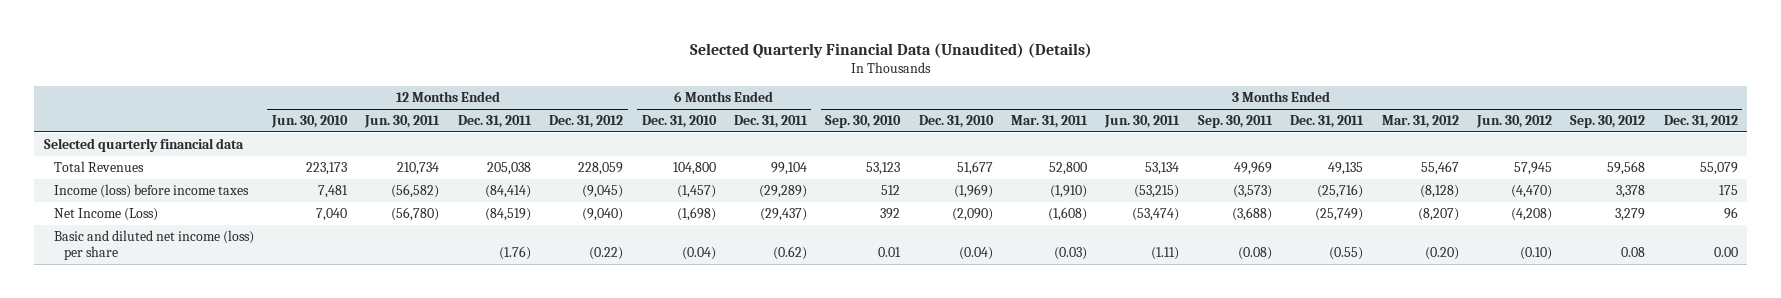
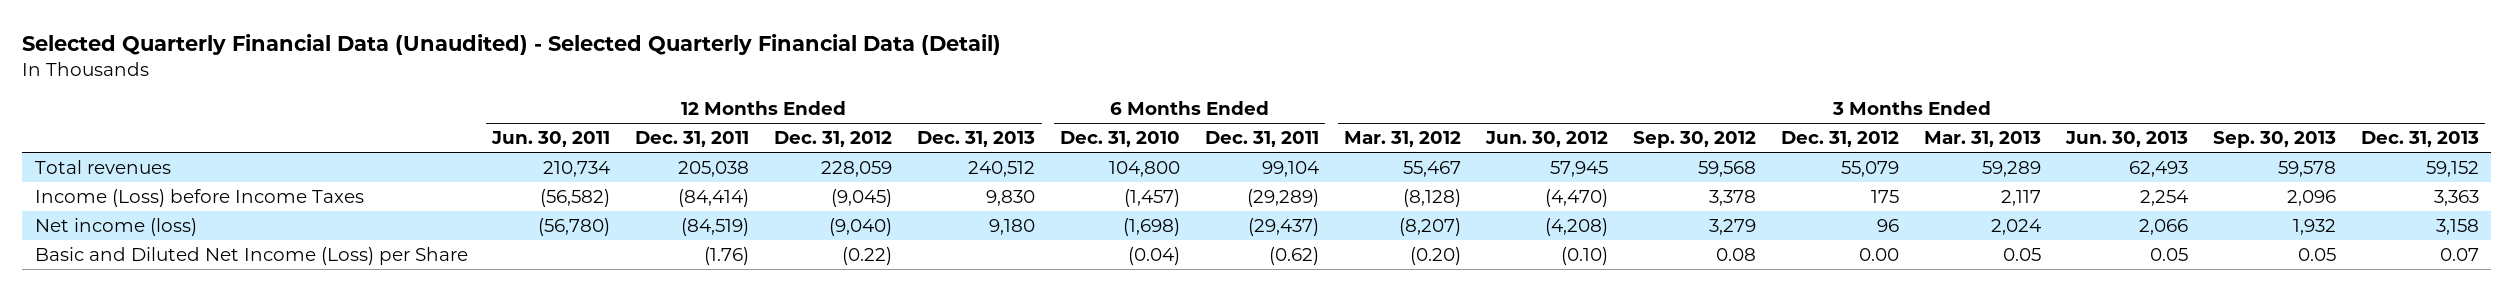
[689,43,1092,59] Selected Quarterly Financial Data (Unaudited) (Details) -> [22,33,1002,55] Selected Quarterly Financial Data (Unaudited) - Selected Quarterly Financial Data (Detail)
[271,115,349,129] Jun. 30, 2010 -> none
[825,115,902,129] Sep. 30, 2010 -> none
[918,115,994,129] Dec. 31, 2010 -> none
[1011,115,1089,129] Mar. 31, 2011 -> none
[1104,115,1181,129] Jun. 30, 2011 -> none
[1197,115,1273,129] Sep. 30, 2011 -> none
[1290,115,1365,129] Dec. 31, 2011 -> none
none -> [917,131,1036,148] Dec. 31, 2013
none -> [1924,131,2042,148] Mar. 31, 2013
none -> [2064,131,2188,148] Jun. 30, 2013
none -> [2212,131,2336,149] Sep. 30, 2013
none -> [2360,131,2479,148] Dec. 31, 2013
[43,137,244,152] Selected quarterly financial data -> none
[53,160,144,172] Total Revenues -> [34,159,171,174] Total revenues
[53,183,249,198] Income (loss) before income taxes -> [34,188,364,207] Income (Loss) before Income Taxes
[53,207,158,221] Net Income (Loss) -> [34,217,197,236] Net income (loss)
[53,229,254,261] Basic and diluted net income (loss) per share -> [34,246,468,265] Basic and Diluted Net Income (Loss) per Share

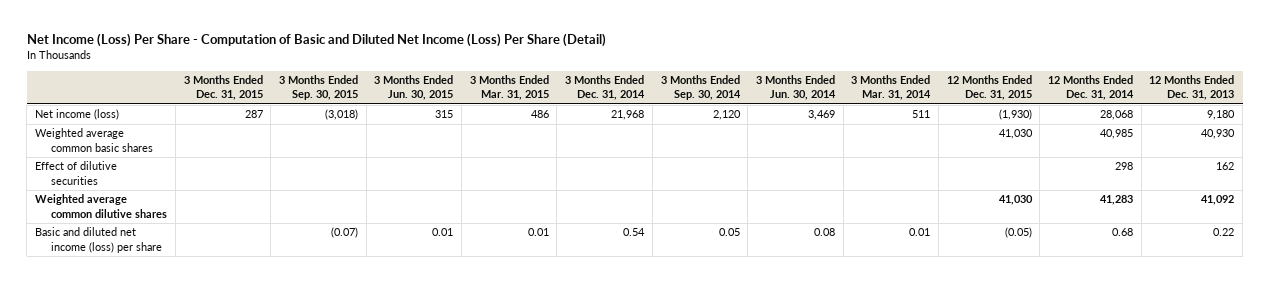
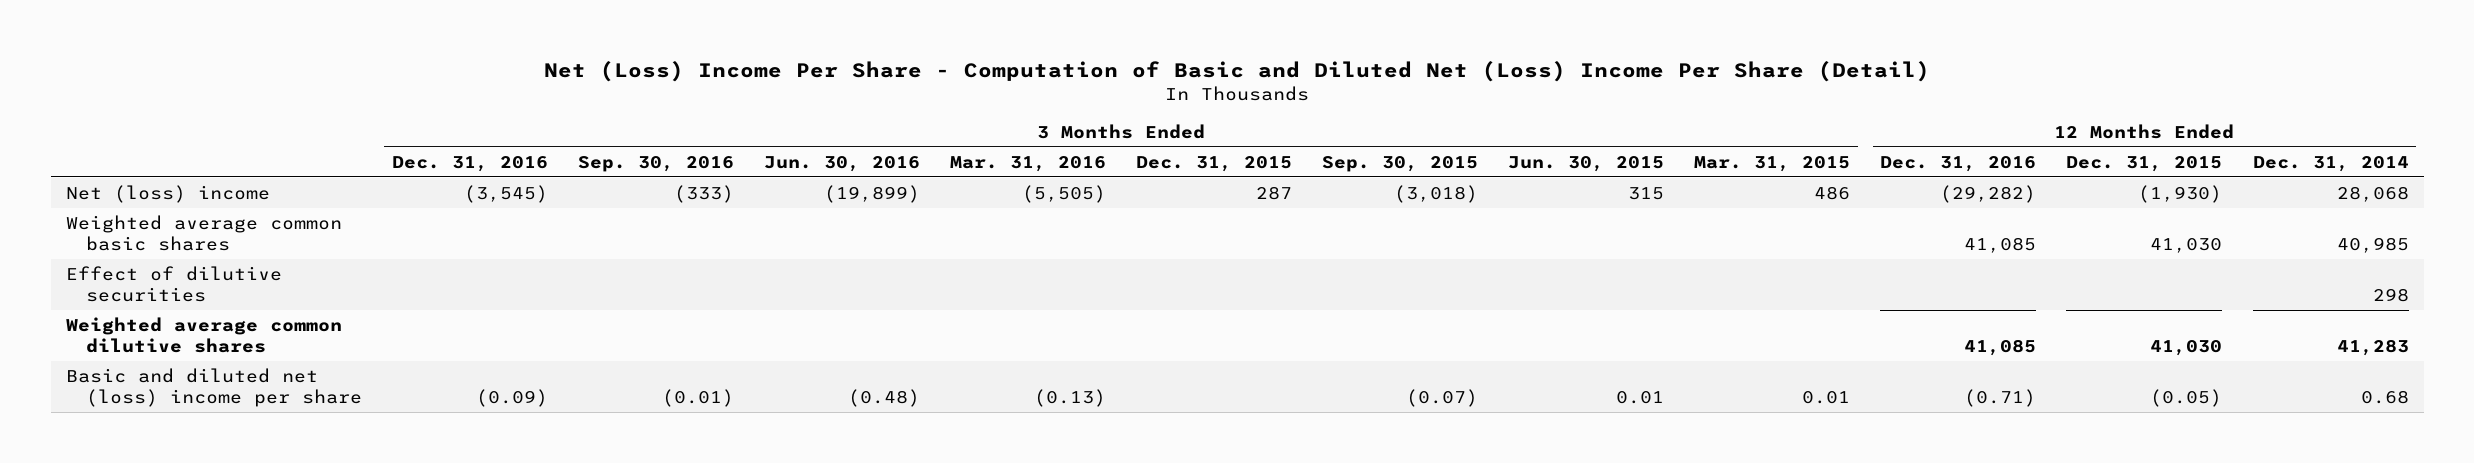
[26,33,606,48] Net Income (Loss) Per Share - Computation of Basic and Diluted Net Income (Loss) Per Share (Detail) -> [544,60,1931,82] Net (Loss) Income Per Share - Computation of Basic and Diluted Net (Loss) Income Per Share (Detail)
[565,74,646,101] 3 Months Ended Dec. 31, 2014 -> none
[660,74,741,101] 3 Months Ended Sep. 30, 2014 -> none
[755,74,836,101] 3 Months Ended Jun. 30, 2014 -> none
[851,74,932,101] 3 Months Ended Mar. 31, 2014 -> none
[1149,74,1235,101] 12 Months Ended Dec. 31, 2013 -> none
none -> [391,155,548,172] Dec. 31, 2016
none -> [577,155,734,172] Sep. 30, 2016
none -> [763,155,920,172] Jun. 30, 2016
none -> [949,155,1106,172] Mar. 31, 2016
none -> [1880,155,2037,172] Dec. 31, 2016
[34,109,119,121] Net income (loss) -> [65,184,270,203] Net (loss) income
[34,227,163,253] Basic and diluted net income (loss) per share -> [65,367,362,407] Basic and diluted net (loss) income per share

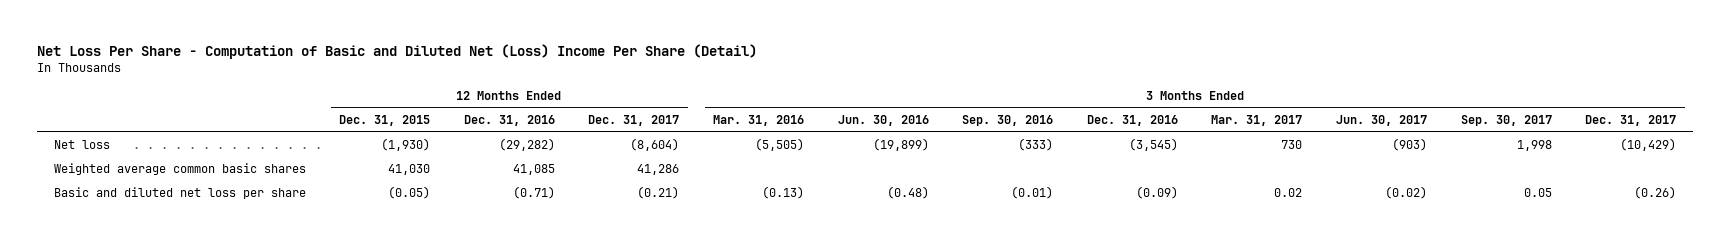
[544,60,1931,82] Net (Loss) Income Per Share - Computation of Basic and Diluted Net (Loss) Income Per Share (Detail) -> [36,43,757,59] Net Loss Per Share - Computation of Basic and Diluted Net (Loss) Income Per Share (Detail)
[1136,155,1293,172] Dec. 31, 2015 -> none
[1322,155,1479,172] Sep. 30, 2015 -> none
[1508,155,1665,172] Jun. 30, 2015 -> none
[1694,155,1851,172] Mar. 31, 2015 -> none
[2252,155,2409,172] Dec. 31, 2014 -> none
none -> [588,115,680,127] Dec. 31, 2017
none -> [1211,115,1303,127] Mar. 31, 2017
none -> [1335,115,1427,127] Jun. 30, 2017
none -> [1460,115,1552,127] Sep. 30, 2017
none -> [1585,115,1677,127] Dec. 31, 2017
[65,184,270,203] Net (loss) income -> [53,140,110,150] Net loss
[65,265,282,302] Effect of dilutive securities -> none
[65,316,342,353] Weighted average common dilutive shares -> none
[65,367,362,407] Basic and diluted net (loss) income per share -> [53,187,306,200] Basic and diluted net loss per share

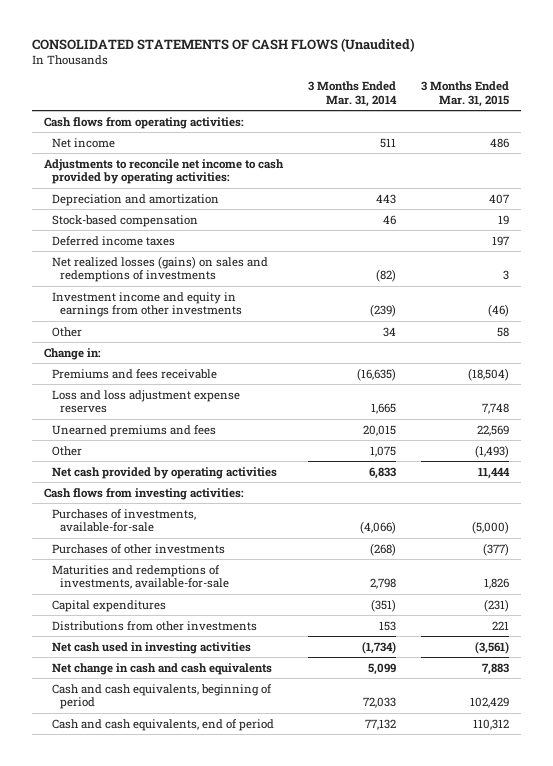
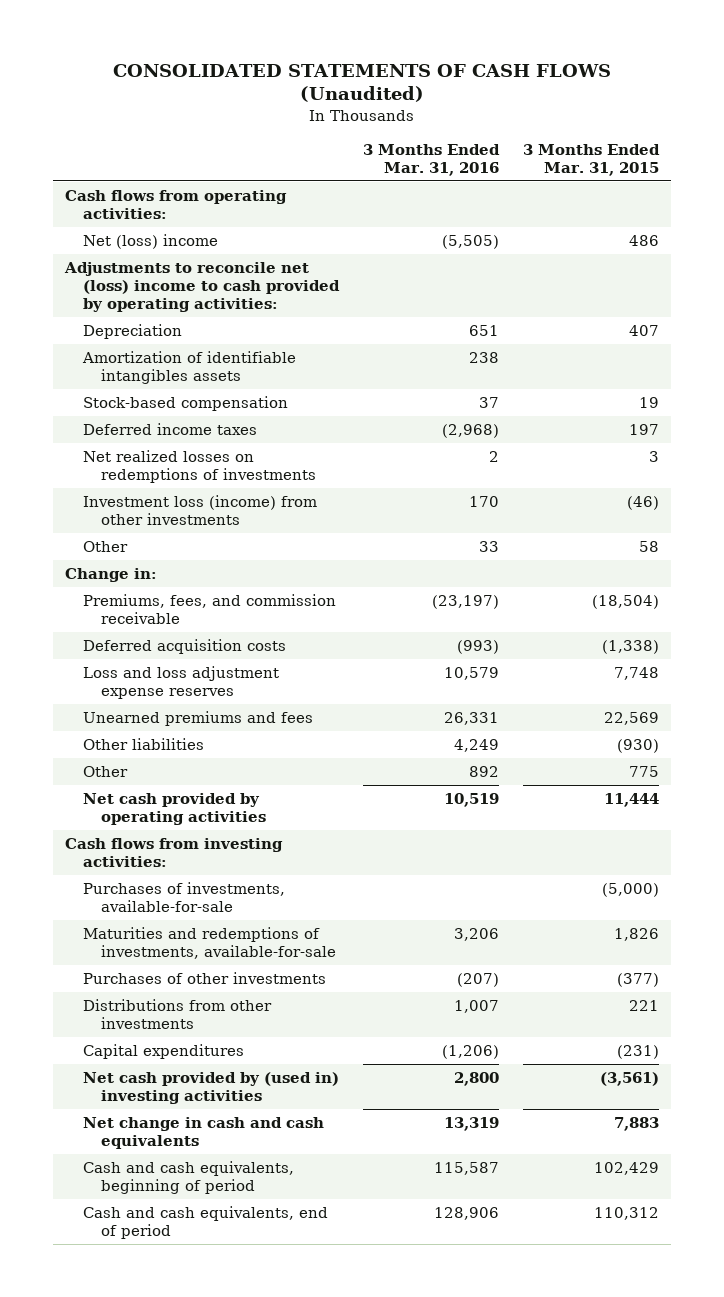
[307,81,397,107] 3 Months Ended Mar. 31, 2014 -> none
none -> [362,143,500,176] 3 Months Ended Mar. 31, 2016
[52,193,220,206] Depreciation and amortization -> none
[52,137,116,148] Net income -> [82,233,218,249] Net (loss) income
[44,158,285,184] Adjustments to reconcile net income to cash provided by operating activities: -> [64,261,340,313] Adjustments to reconcile net (loss) income to cash provided by operating activities:
none -> [82,323,182,339] Depreciation
none -> [81,350,296,385] Amortization of identifiable intangibles assets
[52,255,269,282] Net realized losses (gains) on sales and redemptions of investments -> [82,449,316,484] Net realized losses on redemptions of investments
[52,291,243,317] Investment income and equity in earnings from other investments -> [82,494,317,526] Investment loss (income) from other investments
[52,368,218,379] Premiums and fees receivable -> [82,593,336,625] Premiums, fees, and commission receivable
none -> [82,638,286,654] Deferred acquisition costs
none -> [82,737,204,750] Other liabilities
[474,444,509,458] (1,493) -> [629,765,660,777] 775
[52,543,226,554] Purchases of other investments -> [82,971,326,984] Purchases of other investments
[52,599,167,612] Capital expenditures -> [82,1043,244,1059] Capital expenditures
[52,641,252,654] Net cash used in investing activities -> [82,1071,339,1105] Net cash provided by (used in) investing activities

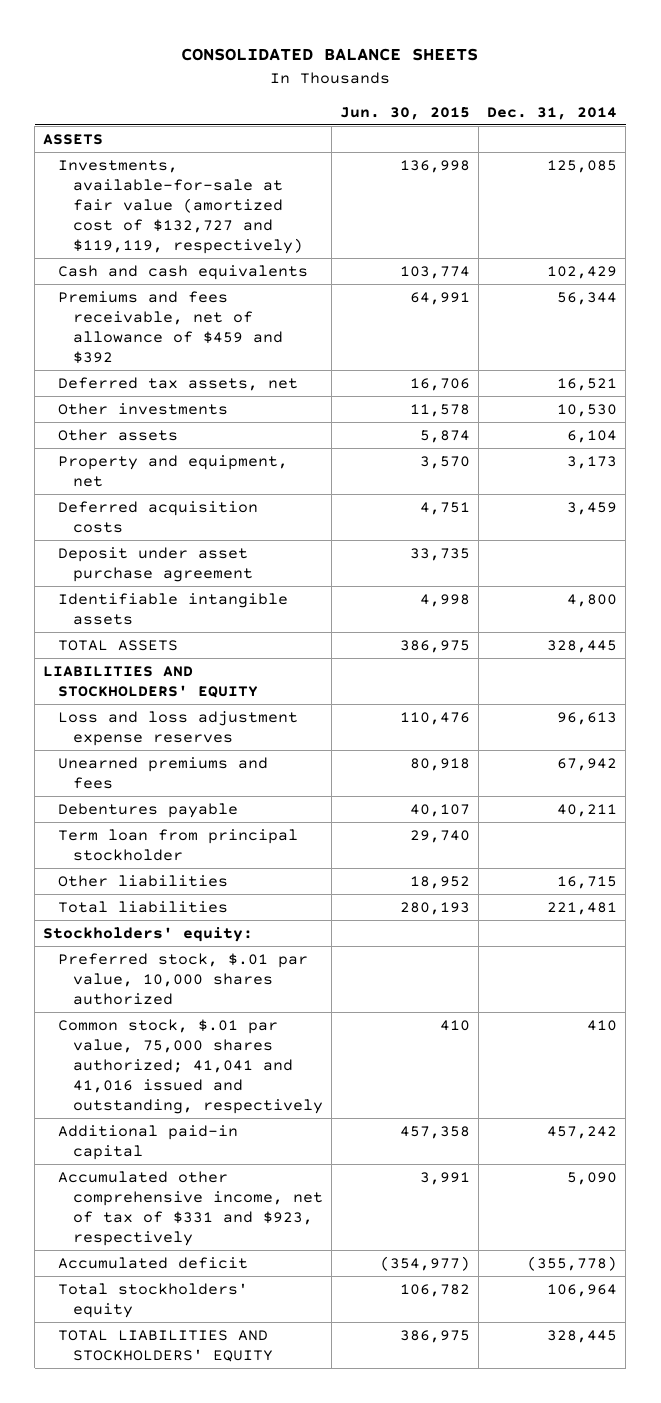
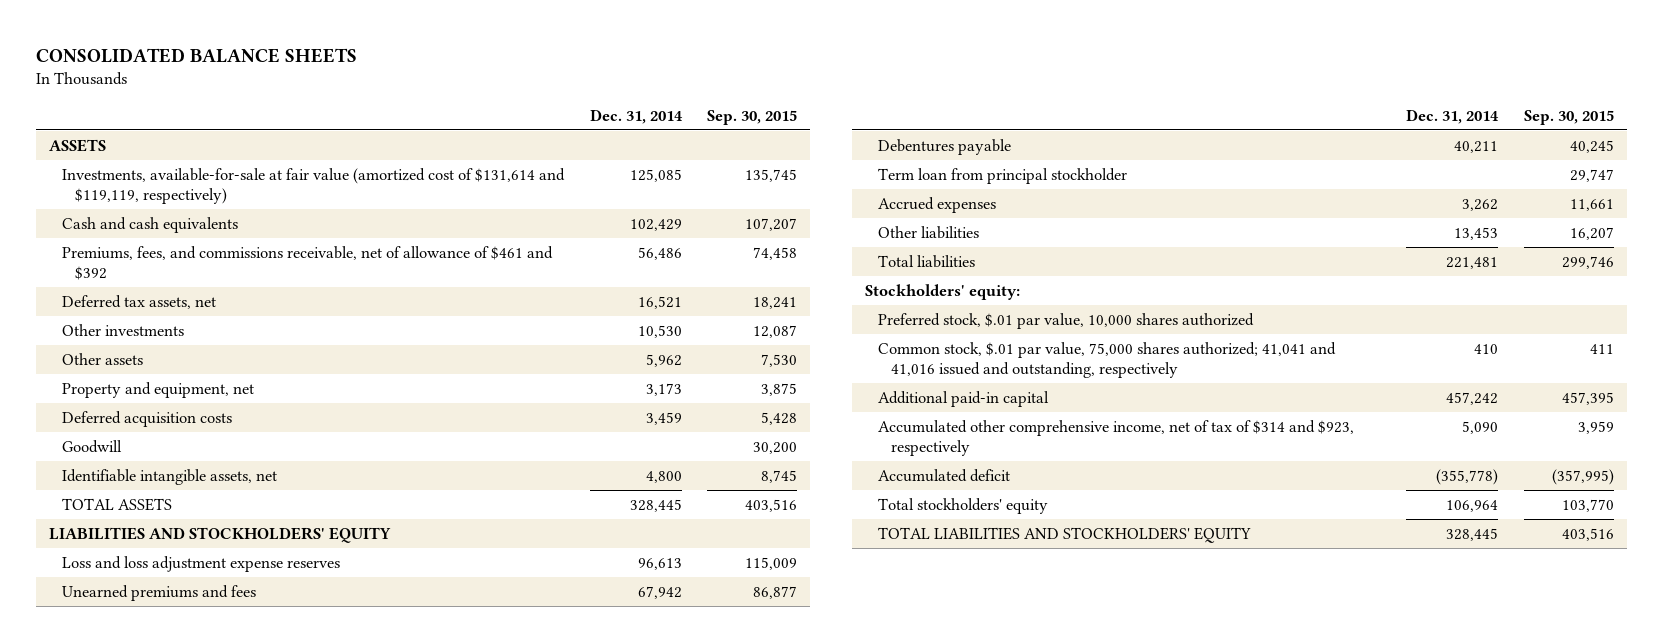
[340,106,471,120] Jun. 30, 2015 -> none
none -> [707,109,798,125] Sep. 30, 2015
[58,159,304,255] Investments, available-for-sale at fair value (amortized cost of $132,727 and $119,119, respectively) -> [61,167,565,205] Investments, available-for-sale at fair value (amortized cost of $131,614 and $119,119, respectively)
[58,290,284,364] Premiums and fees receivable, net of allowance of $459 and $392 -> [61,245,553,281] Premiums, fees, and commissions receivable, net of allowance of $461 and $392
[557,291,618,305] 56,344 -> [637,246,682,260] 56,486
[567,429,618,443] 6,104 -> [645,353,682,367] 5,962
[58,546,254,582] Deposit under asset purchase agreement -> none
none -> [61,439,122,453] Goodwill
[58,592,289,625] Identifiable intangible assets -> [61,468,277,485] Identifiable intangible assets, net
none -> [878,196,997,213] Accrued expenses
[557,875,618,889] 16,715 -> [1453,226,1498,240] 13,453
[58,1170,324,1246] Accumulated other comprehensive income, net of tax of $331 and $923, respectively -> [878,419,1355,457] Accumulated other comprehensive income, net of tax of $314 and $923, respectively

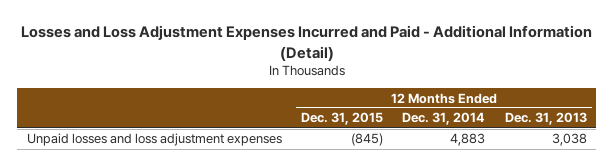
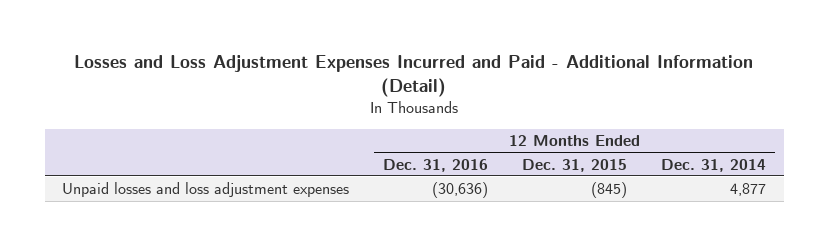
[504,112,587,126] Dec. 31, 2013 -> none
none -> [382,158,488,172] Dec. 31, 2016
[450,133,486,147] 4,883 -> [730,183,767,197] 4,877

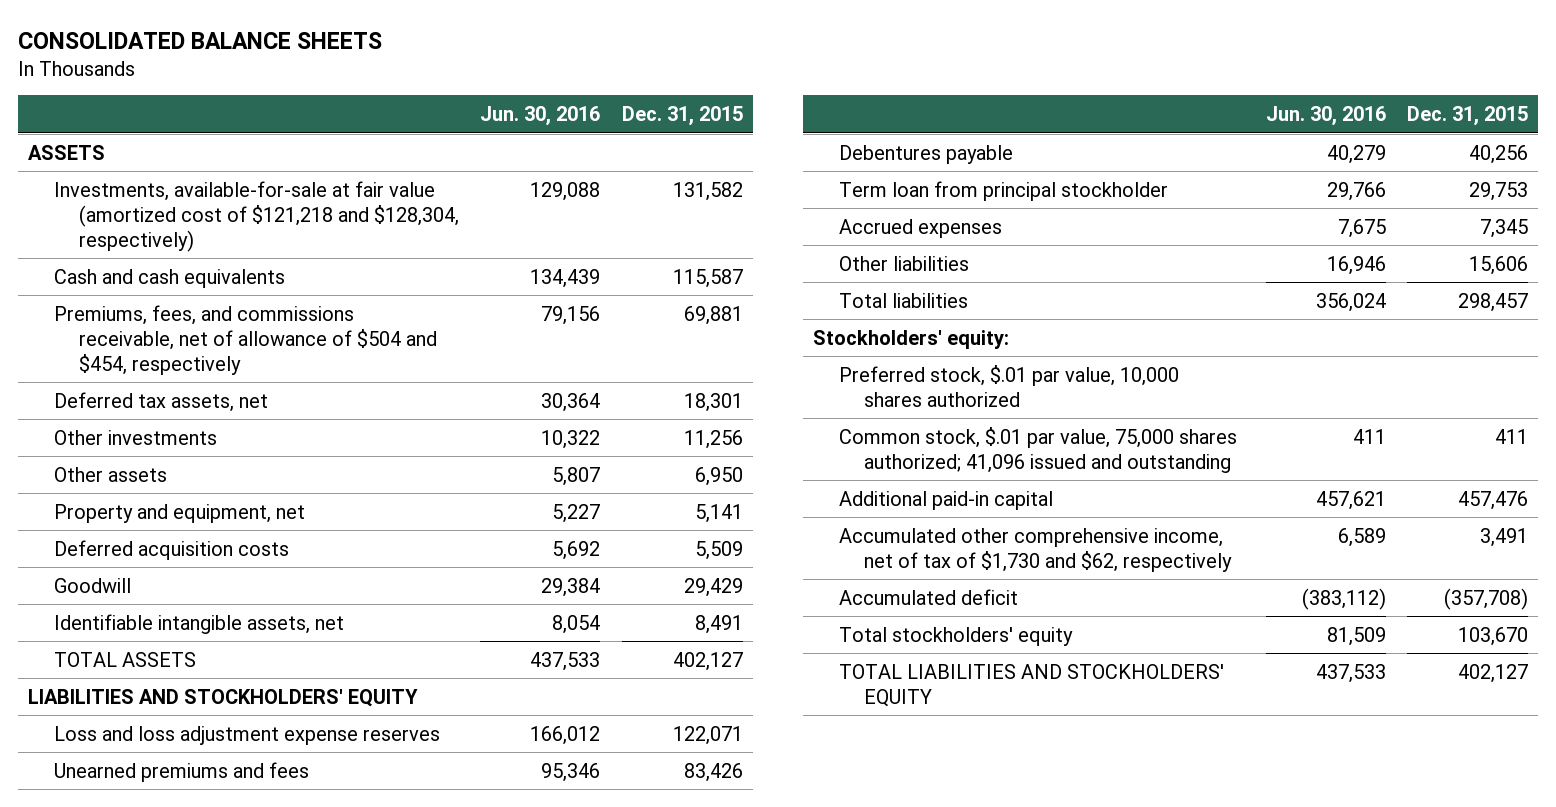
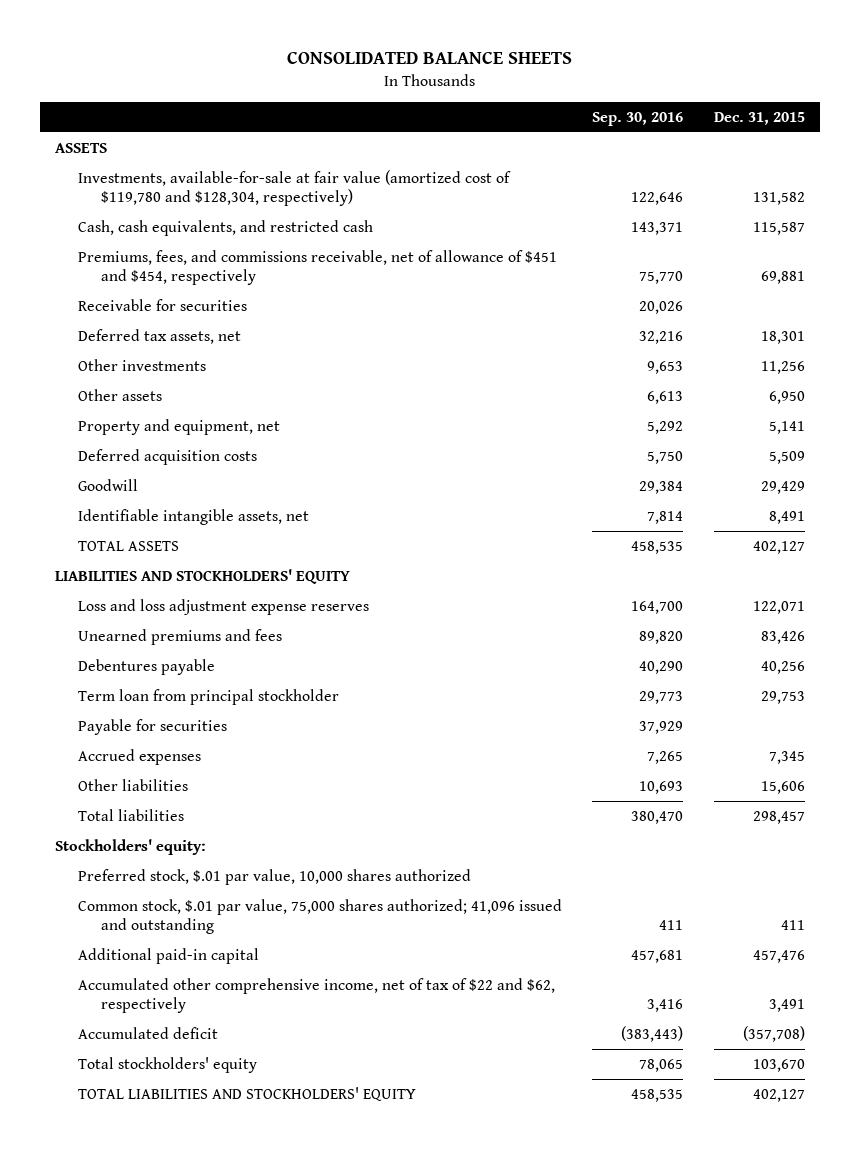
[480,106,601,127] Jun. 30, 2016 -> none
none -> [592,111,684,126] Sep. 30, 2016
[53,180,460,252] Investments, available-for-sale at fair value (amortized cost of $121,218 and $128,304, respectively) -> [77,170,511,206] Investments, available-for-sale at fair value (amortized cost of $119,780 and $128,304, respectively)
[53,268,285,288] Cash and cash equivalents -> [77,220,373,237] Cash, cash equivalents, and restricted cash
[53,304,438,375] Premiums, fees, and commissions receivable, net of allowance of $504 and $454, respectively -> [77,250,557,285] Premiums, fees, and commissions receivable, net of allowance of $451 and $454, respectively
none -> [77,299,247,312] Receivable for securities
none -> [77,719,227,736] Payable for securities
[838,527,1233,572] Accumulated other comprehensive income, net of tax of $1,730 and $62, respectively -> [77,978,555,1013] Accumulated other comprehensive income, net of tax of $22 and $62, respectively

